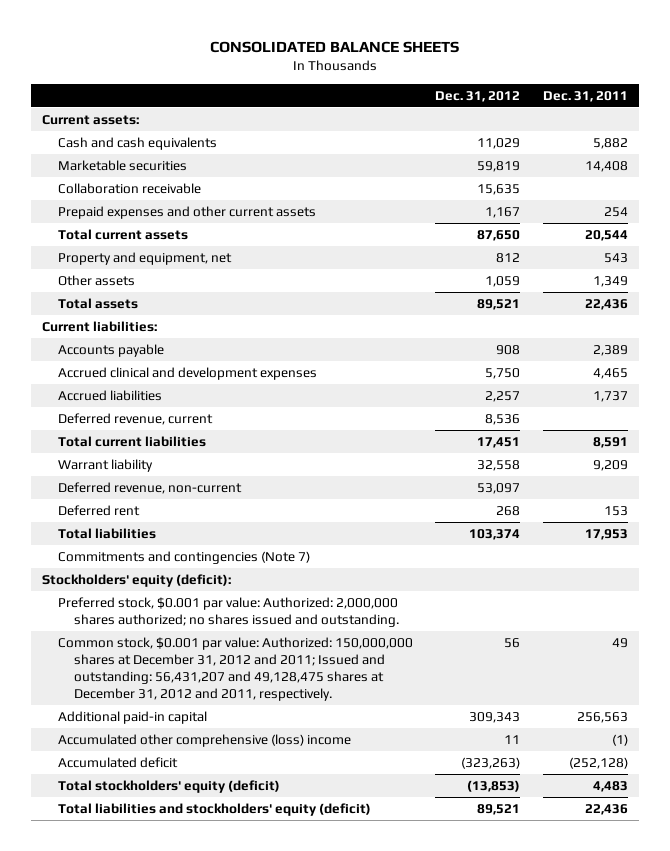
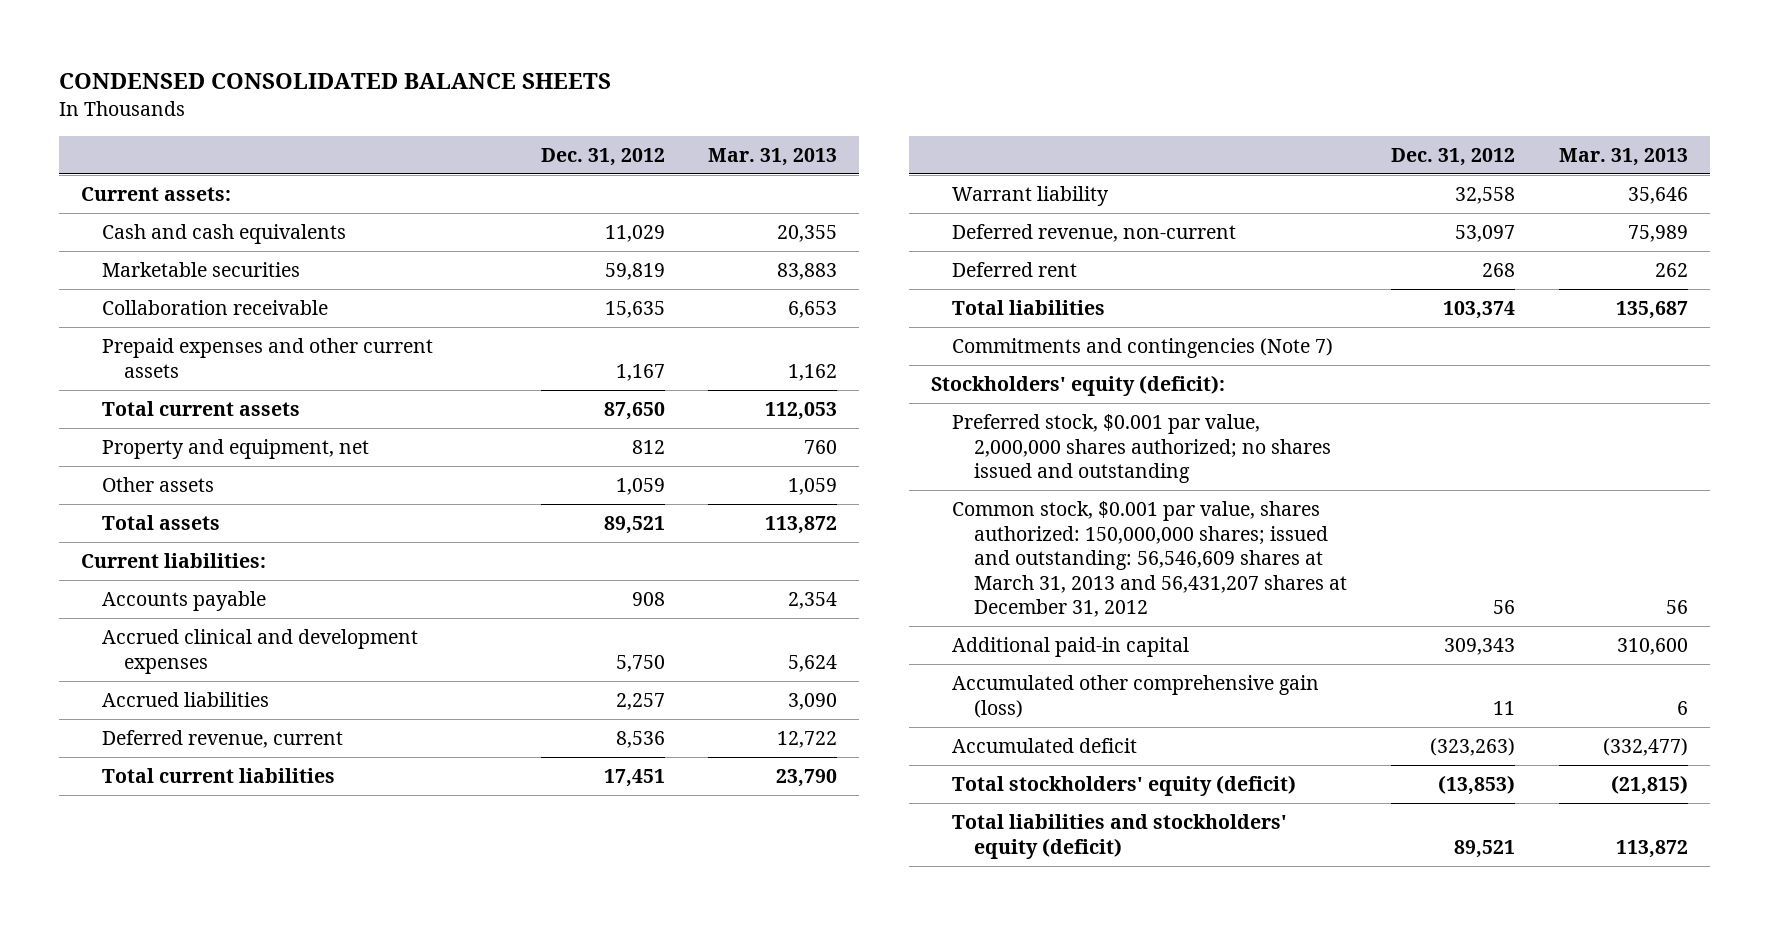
[209,40,459,53] CONSOLIDATED BALANCE SHEETS -> [58,73,611,90] CONDENSED CONSOLIDATED BALANCE SHEETS
[542,90,628,102] Dec. 31, 2011 -> none
none -> [708,147,838,166] Mar. 31, 2013
[58,596,400,627] Preferred stock, $0.001 par value: Authorized: 2,000,000 shares authorized; no shares issued and outstanding. -> [952,414,1331,484] Preferred stock, $0.001 par value, 2,000,000 shares authorized; no shares issued and outstanding
[58,636,414,701] Common stock, $0.001 par value: Authorized: 150,000,000 shares at December 31, 2012 and 2011; Issued and outstanding: 56,431,207 and 49,128,475 shares at December 31, 2012 and 2011, respectively. -> [952,501,1347,618] Common stock, $0.001 par value, shares authorized: 150,000,000 shares; issued and outstanding: 56,546,609 shares at March 31, 2013 and 56,431,207 shares at December 31, 2012
[58,733,352,747] Accumulated other comprehensive (loss) income -> [952,675,1320,718] Accumulated other comprehensive gain (loss)

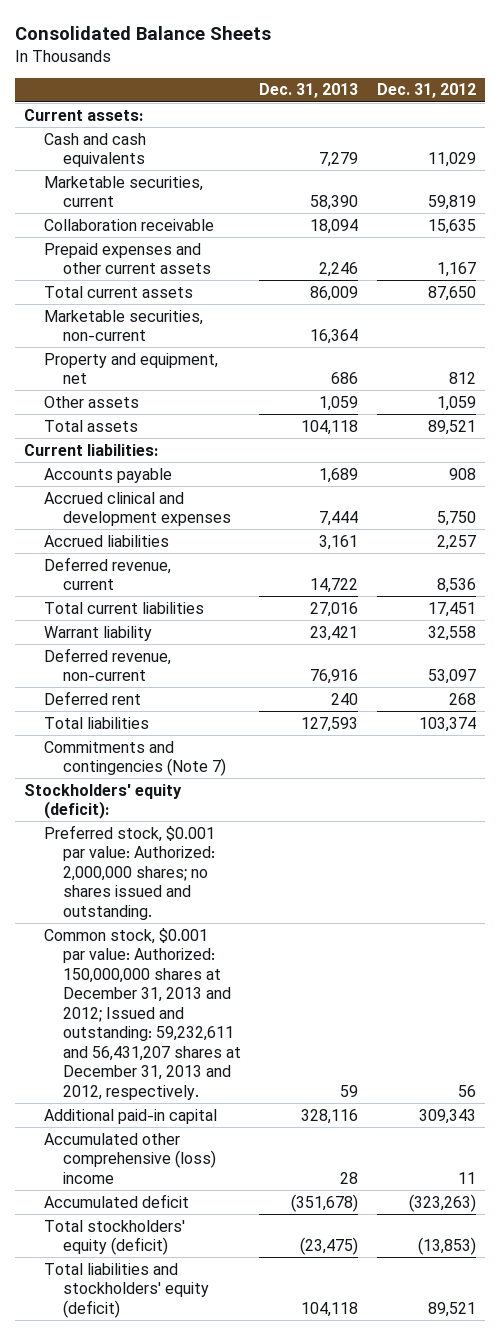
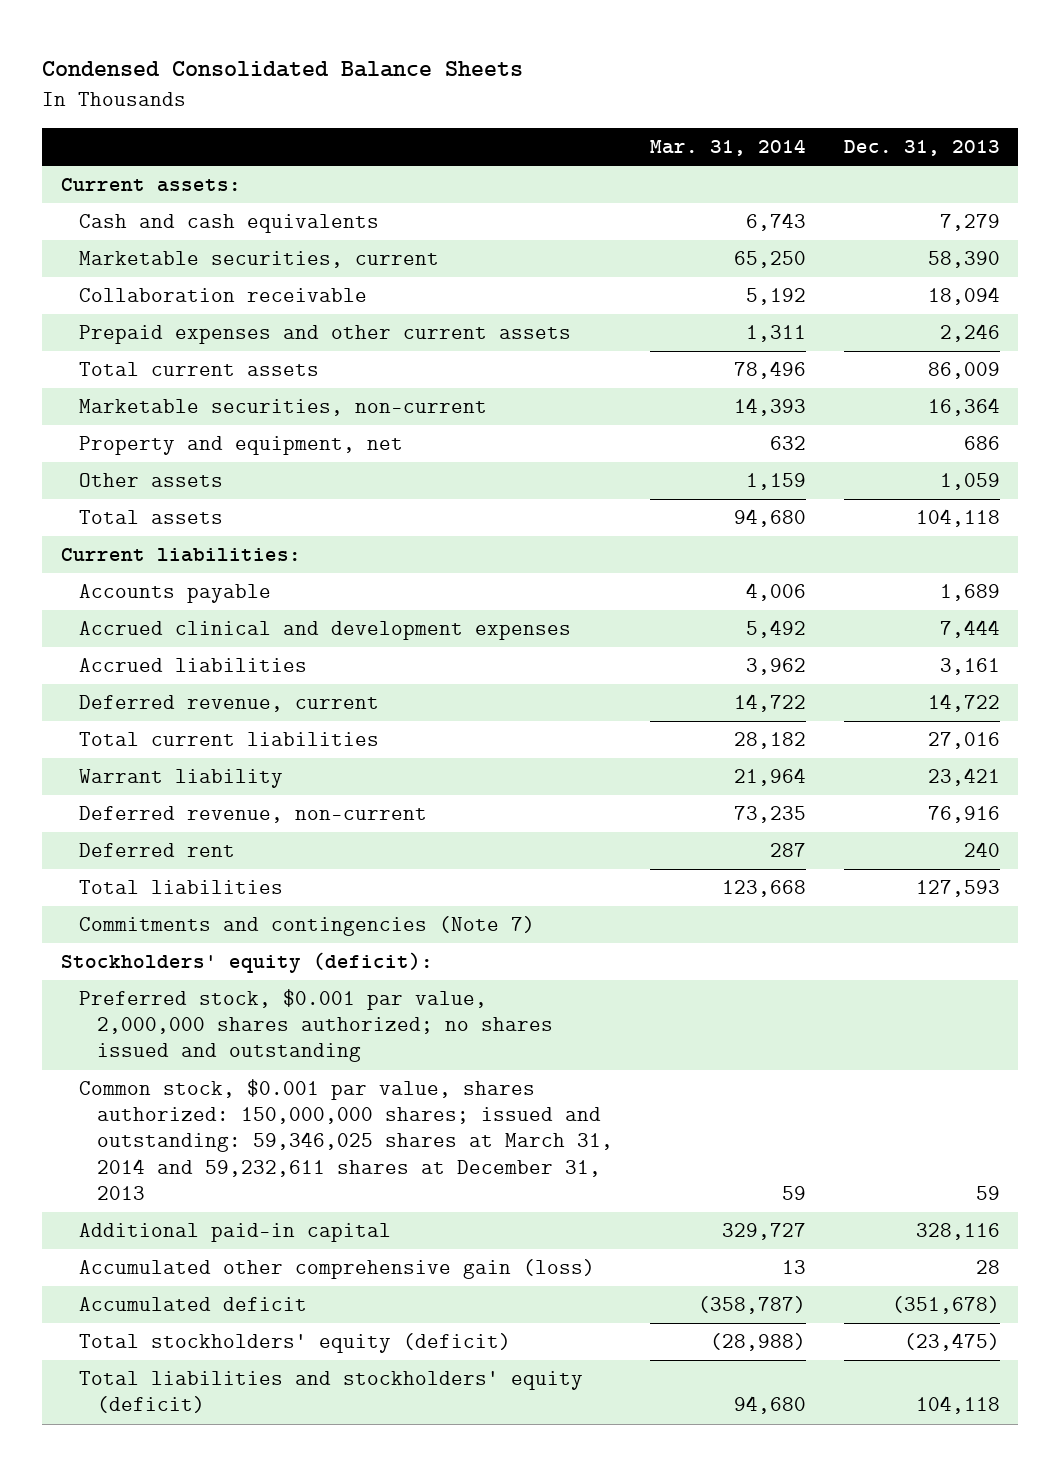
[15,26,272,41] Consolidated Balance Sheets -> [42,61,524,78] Condensed Consolidated Balance Sheets
[376,83,476,99] Dec. 31, 2012 -> none
none -> [650,139,807,157] Mar. 31, 2014
[43,824,215,920] Preferred stock, $0.001 par value: Authorized: 2,000,000 shares; no shares issued and outstanding. -> [78,989,553,1063] Preferred stock, $0.001 par value, 2,000,000 shares authorized; no shares issued and outstanding
[43,927,241,1100] Common stock, $0.001 par value: Authorized: 150,000,000 shares at December 31, 2013 and 2012; Issued and outstanding: 59,232,611 and 56,431,207 shares at December 31, 2013 and 2012, respectively. -> [78,1079,613,1200] Common stock, $0.001 par value, shares authorized: 150,000,000 shares; issued and outstanding: 59,346,025 shares at March 31, 2014 and 59,232,611 shares at December 31, 2013
[43,1132,216,1184] Accumulated other comprehensive (loss) income -> [78,1259,595,1280] Accumulated other comprehensive gain (loss)

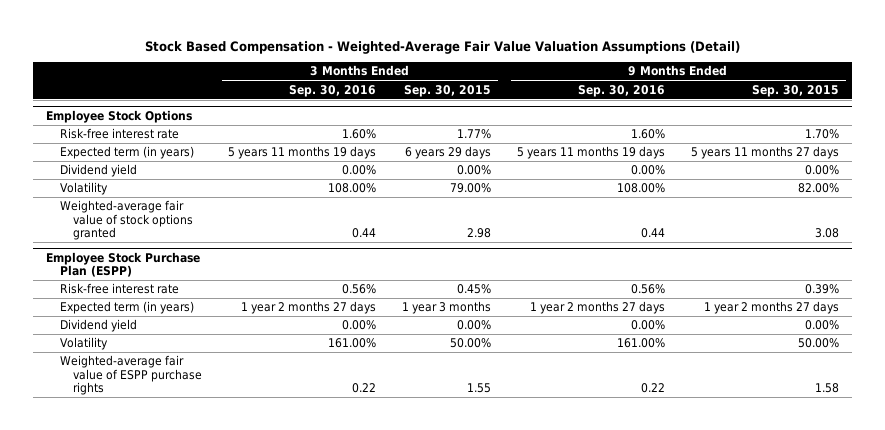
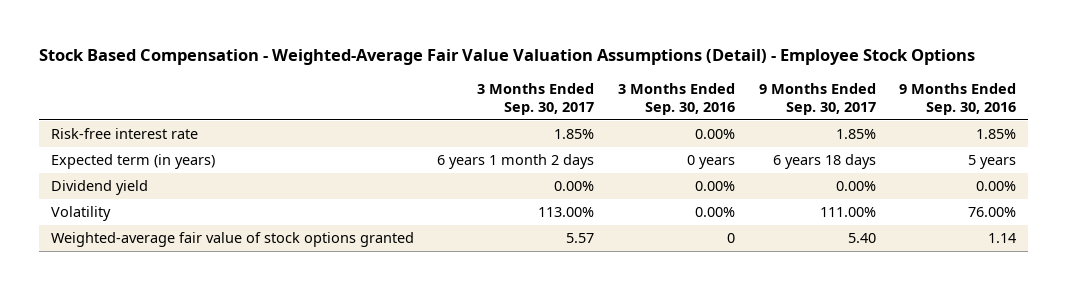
[144,40,740,54] Stock Based Compensation - Weighted-Average Fair Value Valuation Assumptions (Detail) -> [38,49,975,66] Stock Based Compensation - Weighted-Average Fair Value Valuation Assumptions (Detail) - Employee Stock Options
[404,84,492,97] Sep. 30, 2015 -> none
[752,84,840,97] Sep. 30, 2015 -> none
none -> [477,82,595,116] 3 Months Ended Sep. 30, 2017
none -> [758,82,876,116] 9 Months Ended Sep. 30, 2017
[45,110,192,124] Employee Stock Options -> none
[59,164,137,178] Dividend yield -> none
[59,182,108,196] Volatility -> none
[59,200,194,240] Weighted-average fair value of stock options granted -> none
[45,252,200,278] Employee Stock Purchase Plan (ESPP) -> none
[59,283,179,295] Risk-free interest rate -> none
[59,301,194,315] Expected term (in years) -> none
[342,129,377,140] 1.60% -> [694,128,735,139] 0.00%
[631,129,666,140] 1.60% -> [976,128,1017,139] 1.85%
[228,146,377,160] 5 years 11 months 19 days -> [686,154,735,169] 0 years
[517,146,666,160] 5 years 11 months 19 days -> [968,154,1017,169] 5 years
[59,355,203,395] Weighted-average fair value of ESPP purchase rights -> none
[328,338,377,349] 161.00% -> [694,206,735,217] 0.00%
[617,338,666,349] 161.00% -> [968,206,1017,217] 76.00%
none -> [50,231,414,247] Weighted-average fair value of stock options granted

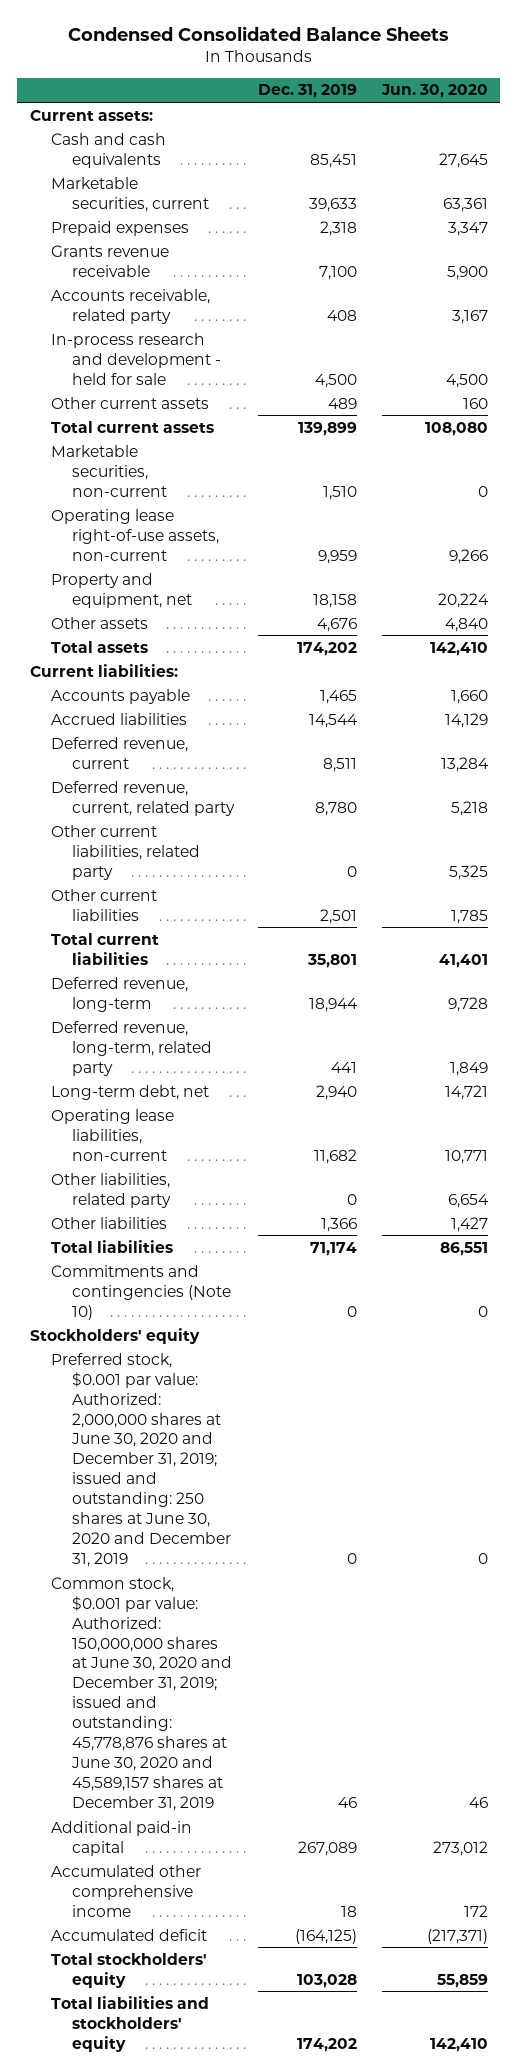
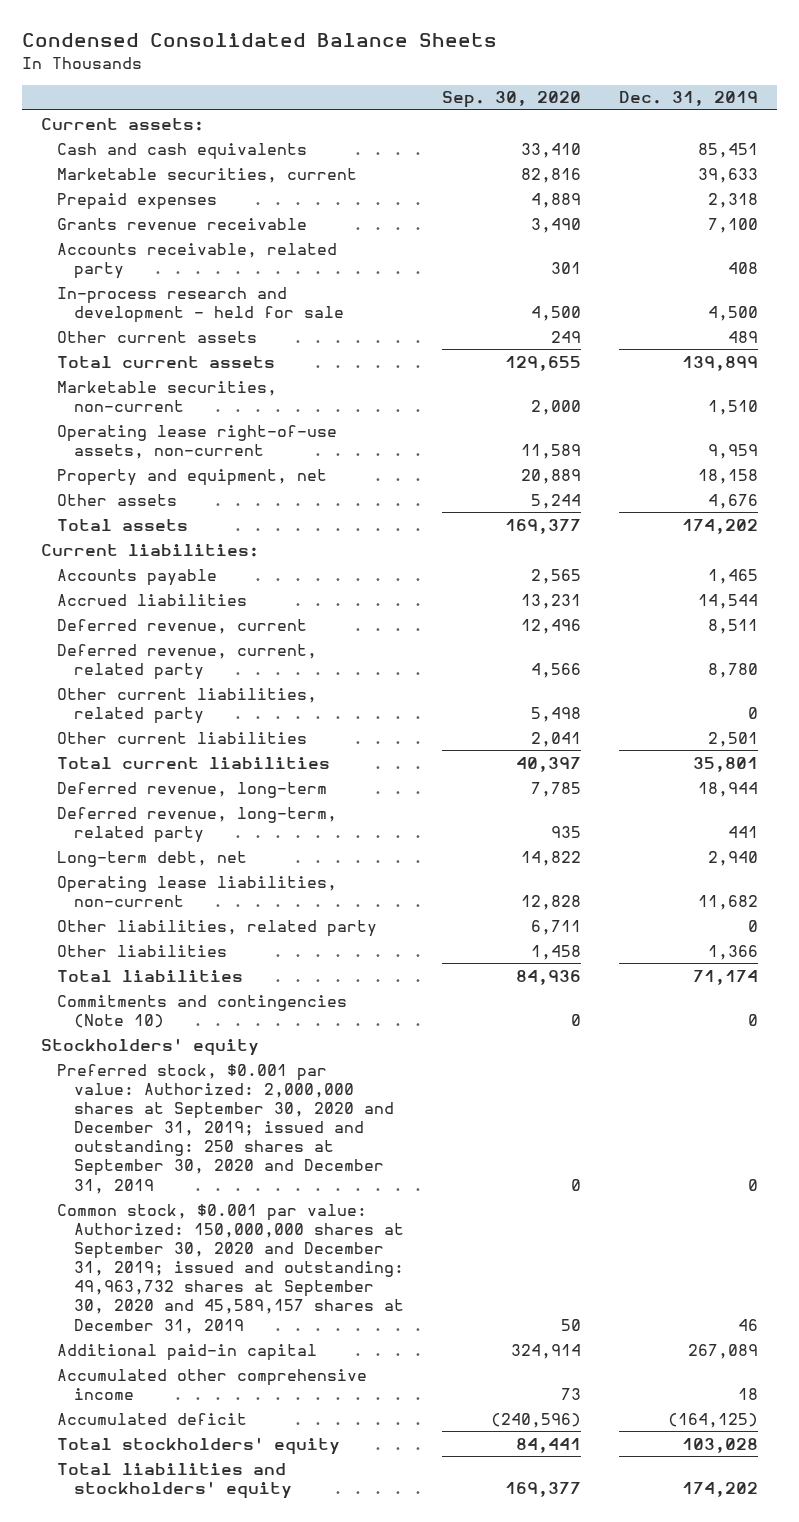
[381,84,489,99] Jun. 30, 2020 -> none
none -> [441,91,581,109] Sep. 30, 2020
[50,1352,231,1568] Preferred stock, $0.001 par value: Authorized: 2,000,000 shares at June 30, 2020 and December 31, 2019; issued and outstanding: 250 shares at June 30, 2020 and December 31, 2019 -> [57,1063,394,1194] Preferred stock, $0.001 par value: Authorized: 2,000,000 shares at September 30, 2020 and December 31, 2019; issued and outstanding: 250 shares at September 30, 2020 and December 31, 2019
[50,1576,232,1812] Common stock, $0.001 par value: Authorized: 150,000,000 shares at June 30, 2020 and December 31, 2019; issued and outstanding: 45,778,876 shares at June 30, 2020 and 45,589,157 shares at December 31, 2019 -> [57,1203,404,1334] Common stock, $0.001 par value: Authorized: 150,000,000 shares at September 30, 2020 and December 31, 2019; issued and outstanding: 49,963,732 shares at September 30, 2020 and 45,589,157 shares at December 31, 2019

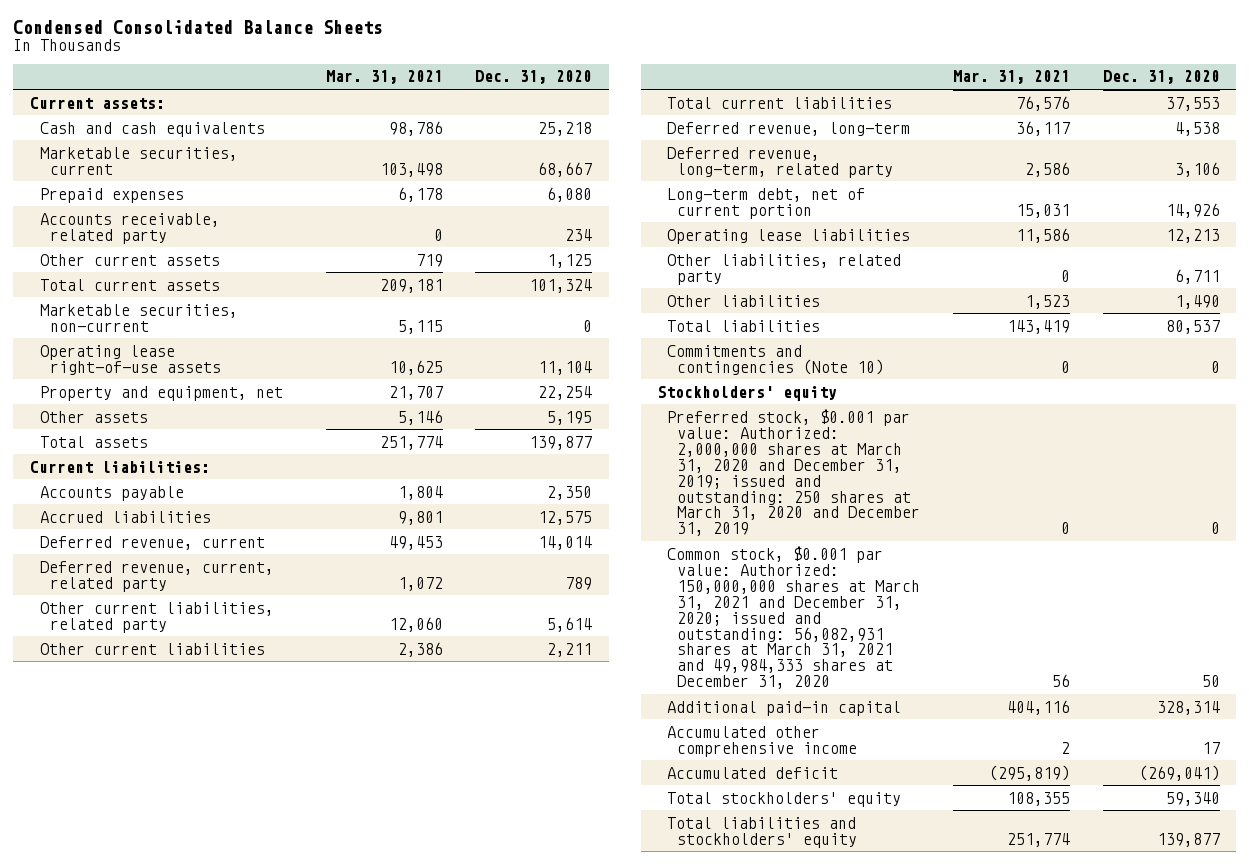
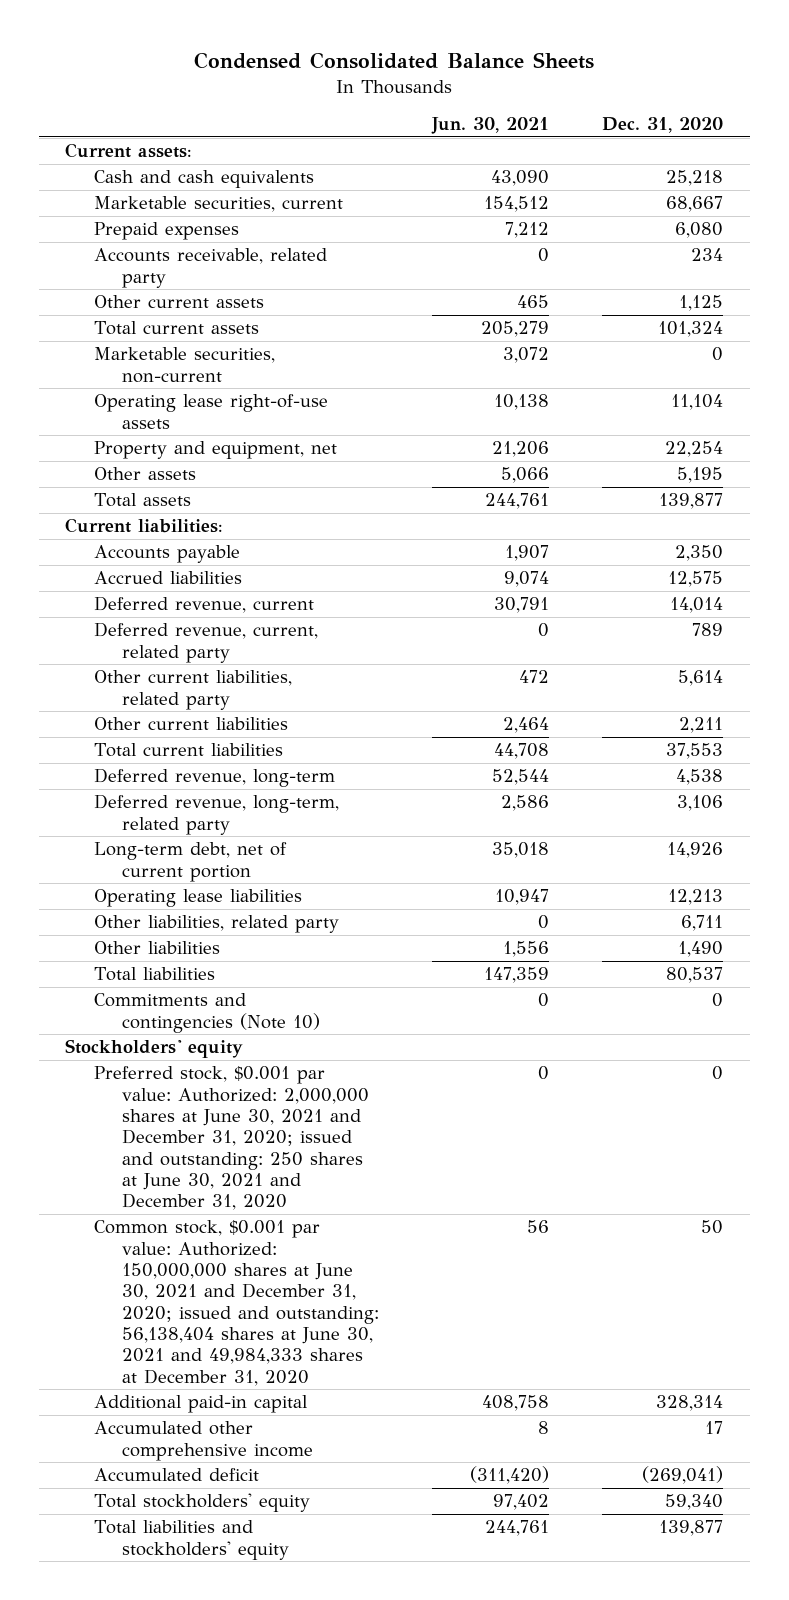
[325,70,443,85] Mar. 31, 2021 -> none
none -> [431,117,550,135] Jun. 30, 2021
[667,408,921,537] Preferred stock, $0.001 par value: Authorized: 2,000,000 shares at March 31, 2020 and December 31, 2019; issued and outstanding: 250 shares at March 31, 2020 and December 31, 2019 -> [93,1066,370,1211] Preferred stock, $0.001 par value: Authorized: 2,000,000 shares at June 30, 2021 and December 31, 2020; issued and outstanding: 250 shares at June 30, 2021 and December 31, 2020
[667,545,921,690] Common stock, $0.001 par value: Authorized: 150,000,000 shares at March 31, 2021 and December 31, 2020; issued and outstanding: 56,082,931 shares at March 31, 2021 and 49,984,333 shares at December 31, 2020 -> [93,1220,380,1386] Common stock, $0.001 par value: Authorized: 150,000,000 shares at June 30, 2021 and December 31, 2020; issued and outstanding: 56,138,404 shares at June 30, 2021 and 49,984,333 shares at December 31, 2020

